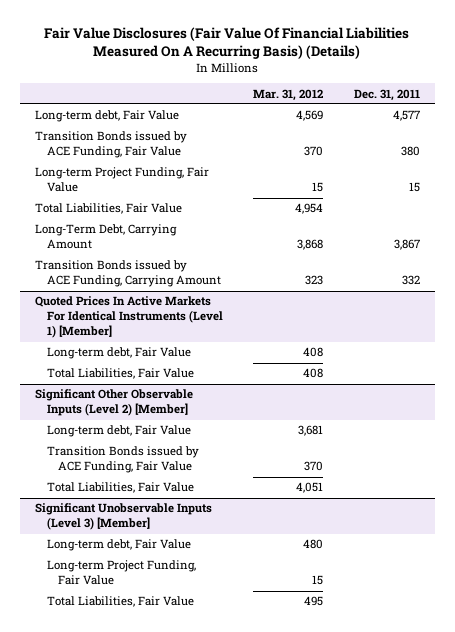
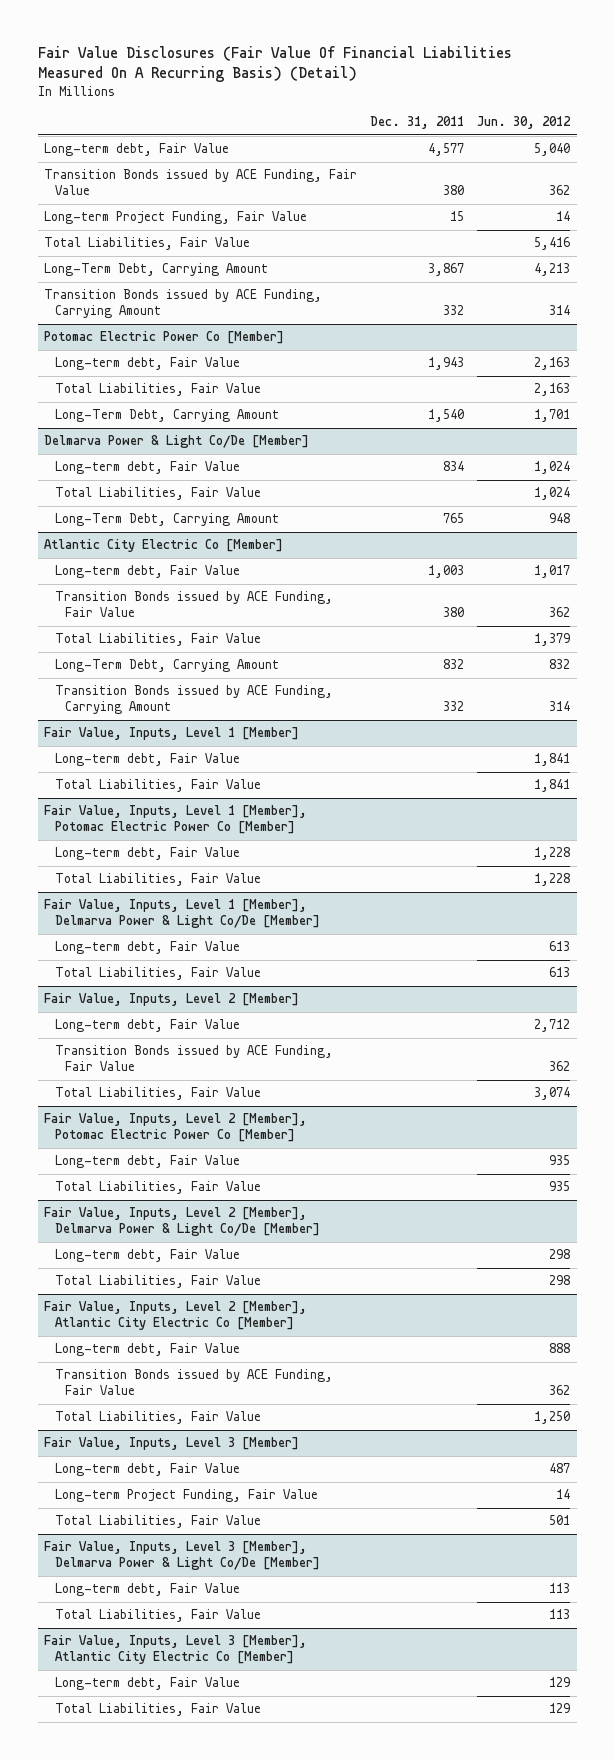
[44,27,410,60] Fair Value Disclosures (Fair Value Of Financial Liabilities Measured On A Recurring Basis) (Details) -> [37,45,512,83] Fair Value Disclosures (Fair Value Of Financial Liabilities Measured On A Recurring Basis) (Detail)
[253,88,324,101] Mar. 31, 2012 -> none
none -> [477,116,572,130] Jun. 30, 2012
[35,296,223,339] Quoted Prices In Active Markets For Identical Instruments (Level 1) [Member] -> none
[46,347,191,360] Long-term debt, Fair Value -> none
[46,368,194,380] Total Liabilities, Fair Value -> none
[35,389,194,417] Significant Other Observable Inputs (Level 2) [Member] -> none
[46,425,191,438] Long-term debt, Fair Value -> none
[46,446,199,474] Transition Bonds issued by ACE Funding, Fair Value -> none
[46,482,194,494] Total Liabilities, Fair Value -> none
[35,503,213,531] Significant Unobservable Inputs (Level 3) [Member] -> none
[46,539,191,552] Long-term debt, Fair Value -> none
[46,560,196,586] Long-term Project Funding, Fair Value -> none
[46,596,194,608] Total Liabilities, Fair Value -> none
none -> [44,331,285,345] Potomac Electric Power Co [Member]
none -> [54,357,240,371] Long-term debt, Fair Value
none -> [54,383,261,397] Total Liabilities, Fair Value
none -> [54,409,279,423] Long-Term Debt, Carrying Amount
none -> [44,435,310,449] Delmarva Power & Light Co/De [Member]
none -> [54,461,240,475] Long-term debt, Fair Value
none -> [54,487,261,501] Total Liabilities, Fair Value
none -> [54,513,279,527] Long-Term Debt, Carrying Amount
none -> [44,539,284,553] Atlantic City Electric Co [Member]
none -> [54,565,240,579] Long-term debt, Fair Value
none -> [54,591,333,618] Transition Bonds issued by ACE Funding, Fair Value
none -> [54,633,261,647] Total Liabilities, Fair Value
none -> [54,659,279,673] Long-Term Debt, Carrying Amount
none -> [54,685,333,715] Transition Bonds issued by ACE Funding, Carrying Amount
none -> [44,727,300,741] Fair Value, Inputs, Level 1 [Member]
none -> [54,753,240,767] Long-term debt, Fair Value
none -> [54,779,261,793] Total Liabilities, Fair Value
none -> [44,805,308,835] Fair Value, Inputs, Level 1 [Member], Potomac Electric Power Co [Member]
none -> [54,847,240,861] Long-term debt, Fair Value
none -> [54,873,261,887] Total Liabilities, Fair Value
none -> [44,899,320,929] Fair Value, Inputs, Level 1 [Member], Delmarva Power & Light Co/De [Member]
none -> [54,941,240,955] Long-term debt, Fair Value
none -> [54,967,261,981] Total Liabilities, Fair Value
none -> [44,993,300,1007] Fair Value, Inputs, Level 2 [Member]
none -> [54,1019,240,1033] Long-term debt, Fair Value
none -> [54,1045,333,1072] Transition Bonds issued by ACE Funding, Fair Value
none -> [54,1087,261,1101] Total Liabilities, Fair Value
none -> [44,1113,308,1143] Fair Value, Inputs, Level 2 [Member], Potomac Electric Power Co [Member]
none -> [54,1155,240,1169] Long-term debt, Fair Value
none -> [54,1181,261,1195] Total Liabilities, Fair Value
none -> [44,1207,320,1237] Fair Value, Inputs, Level 2 [Member], Delmarva Power & Light Co/De [Member]
none -> [54,1249,240,1263] Long-term debt, Fair Value
none -> [54,1275,261,1289] Total Liabilities, Fair Value
none -> [44,1301,308,1331] Fair Value, Inputs, Level 2 [Member], Atlantic City Electric Co [Member]
none -> [54,1343,240,1357] Long-term debt, Fair Value
none -> [54,1369,333,1396] Transition Bonds issued by ACE Funding, Fair Value
none -> [54,1411,261,1425] Total Liabilities, Fair Value
none -> [44,1437,300,1451] Fair Value, Inputs, Level 3 [Member]
none -> [54,1463,240,1477] Long-term debt, Fair Value
none -> [54,1489,318,1503] Long-term Project Funding, Fair Value
none -> [54,1515,261,1529] Total Liabilities, Fair Value
none -> [44,1541,320,1571] Fair Value, Inputs, Level 3 [Member], Delmarva Power & Light Co/De [Member]
none -> [54,1583,240,1597] Long-term debt, Fair Value
none -> [54,1609,261,1623] Total Liabilities, Fair Value
none -> [44,1635,308,1665] Fair Value, Inputs, Level 3 [Member], Atlantic City Electric Co [Member]
none -> [54,1677,240,1691] Long-term debt, Fair Value
none -> [54,1703,261,1717] Total Liabilities, Fair Value

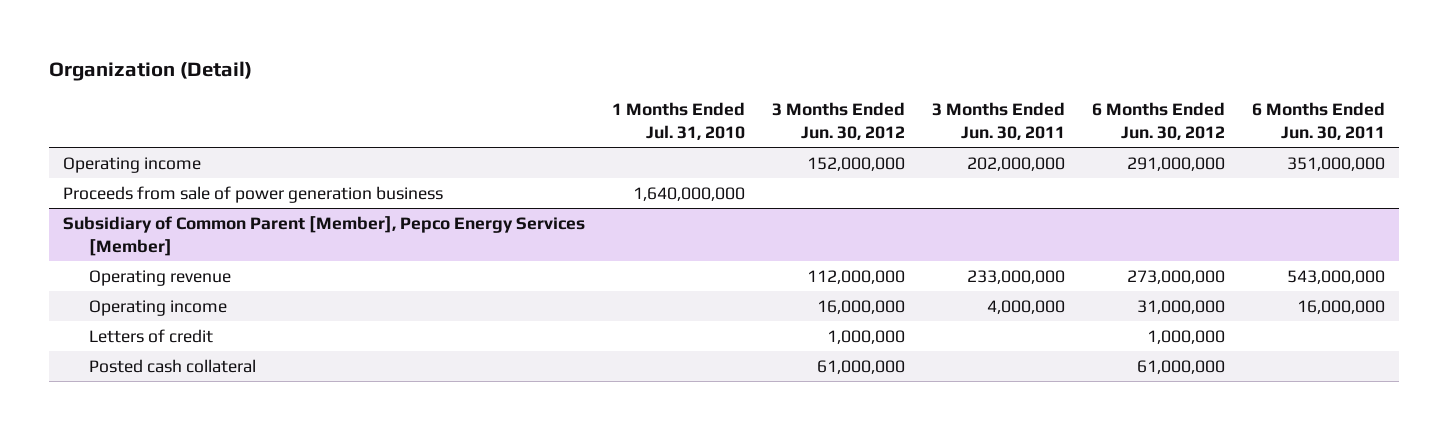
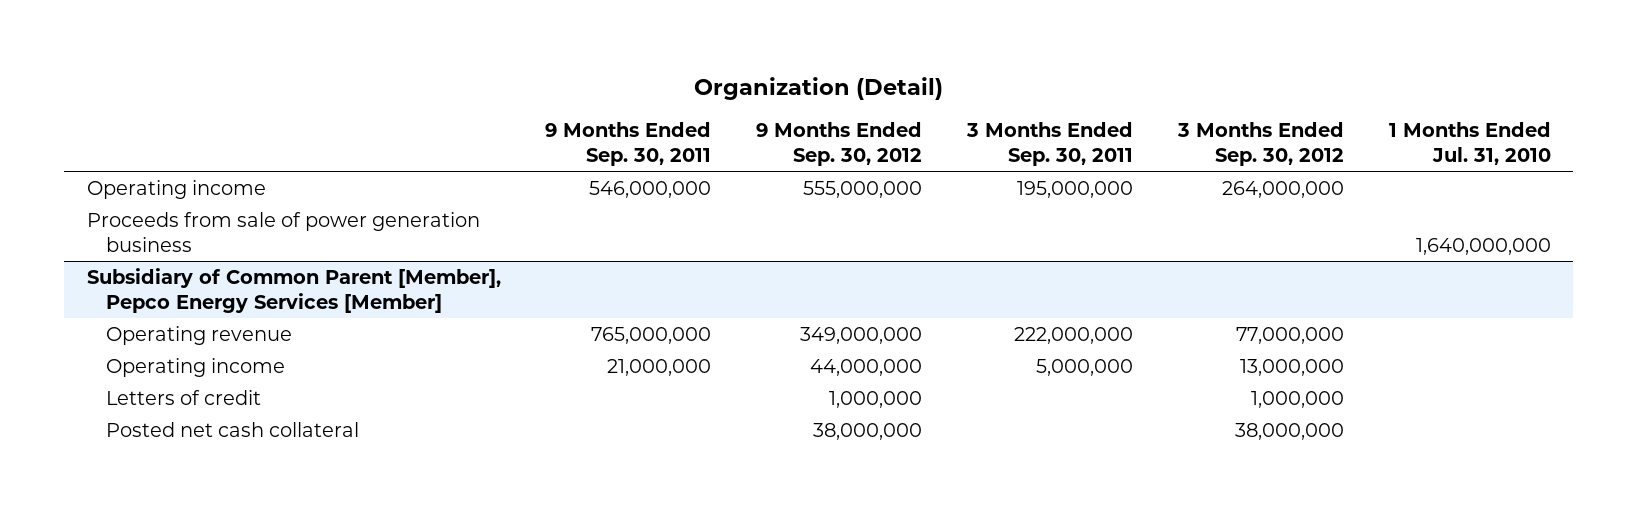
[771,102,905,140] 3 Months Ended Jun. 30, 2012 -> none
[931,102,1065,140] 3 Months Ended Jun. 30, 2011 -> none
[1092,102,1226,140] 6 Months Ended Jun. 30, 2012 -> none
[1252,102,1386,140] 6 Months Ended Jun. 30, 2011 -> none
none -> [545,122,712,167] 9 Months Ended Sep. 30, 2011
none -> [756,122,923,167] 9 Months Ended Sep. 30, 2012
none -> [966,122,1134,167] 3 Months Ended Sep. 30, 2011
none -> [1176,122,1344,167] 3 Months Ended Sep. 30, 2012
[88,358,256,373] Posted cash collateral -> [106,421,360,437] Posted net cash collateral

